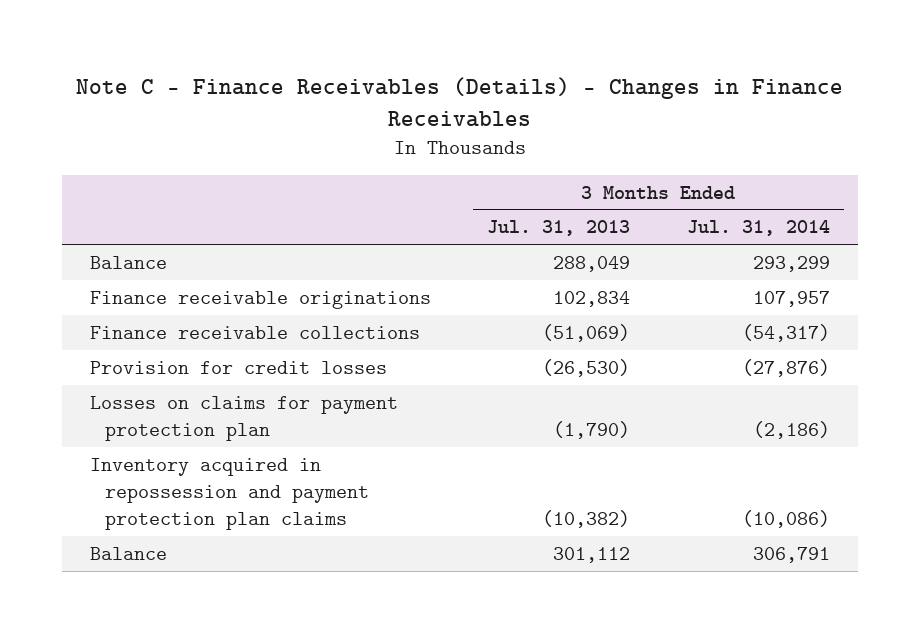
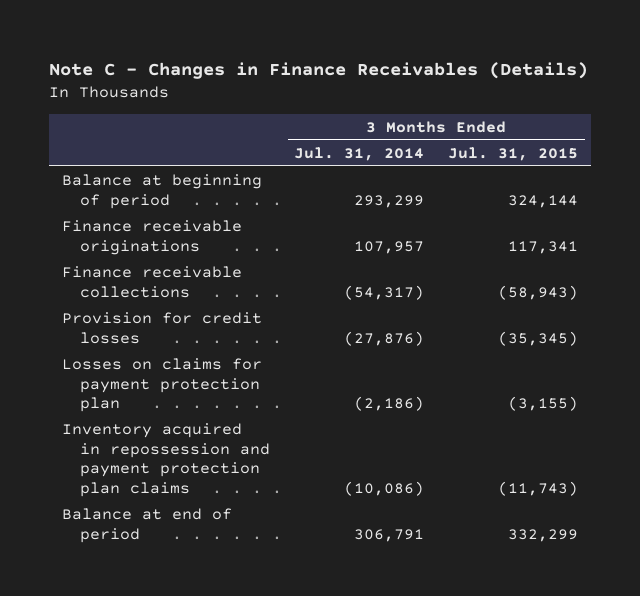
[75,77,843,128] Note C - Finance Receivables (Details) - Changes in Finance Receivables -> [49,61,589,79] Note C - Changes in Finance Receivables (Details)
[487,220,631,237] Jul. 31, 2013 -> none
none -> [448,146,579,161] Jul. 31, 2015
[90,255,168,269] Balance -> [61,173,262,209] Balance at beginning of period
[90,546,168,560] Balance -> [61,507,232,543] Balance at end of period

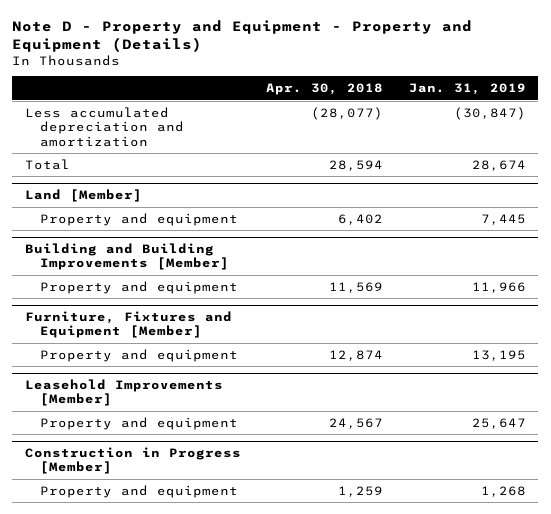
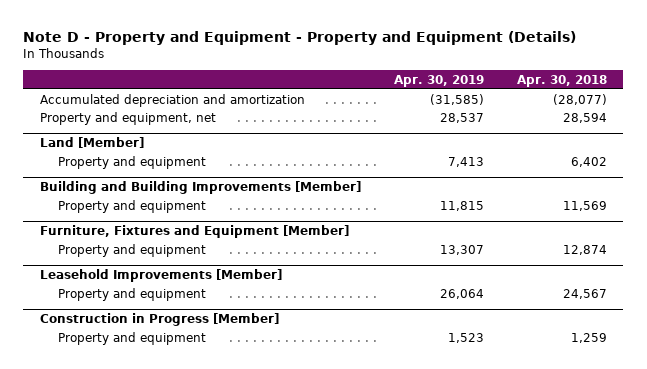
[408,83,526,96] Jan. 31, 2019 -> none
none -> [393,74,484,87] Apr. 30, 2019
[24,106,185,147] Less accumulated depreciation and amortization -> [39,93,305,107] Accumulated depreciation and amortization
[24,158,70,170] Total -> [39,111,216,125] Property and equipment, net

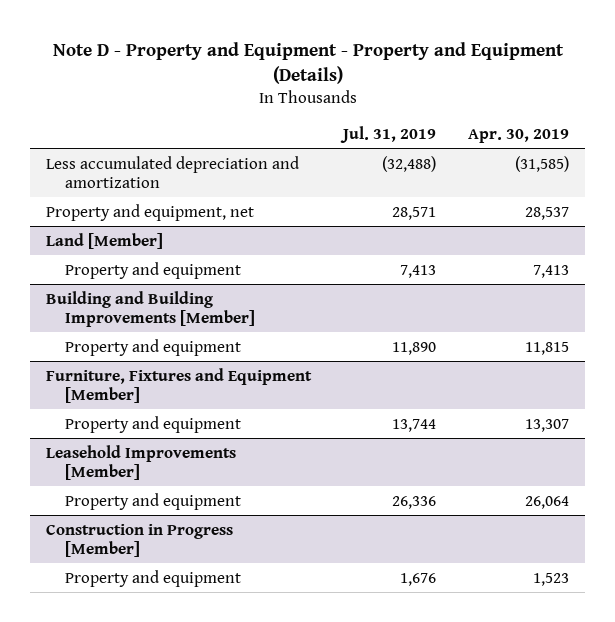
[516,74,607,87] Apr. 30, 2018 -> none
none -> [340,125,437,143] Jul. 31, 2019
[39,93,305,107] Accumulated depreciation and amortization -> [46,155,300,188] Less accumulated depreciation and amortization

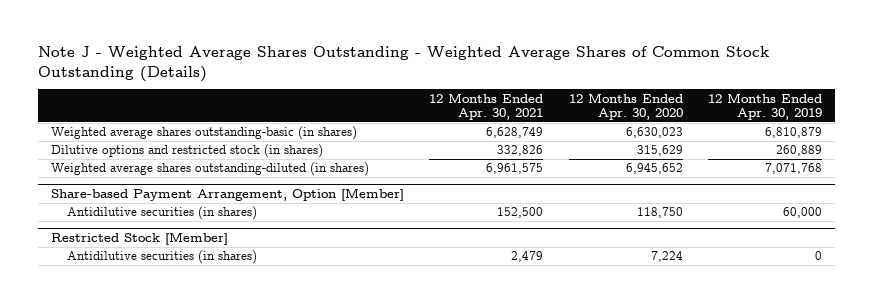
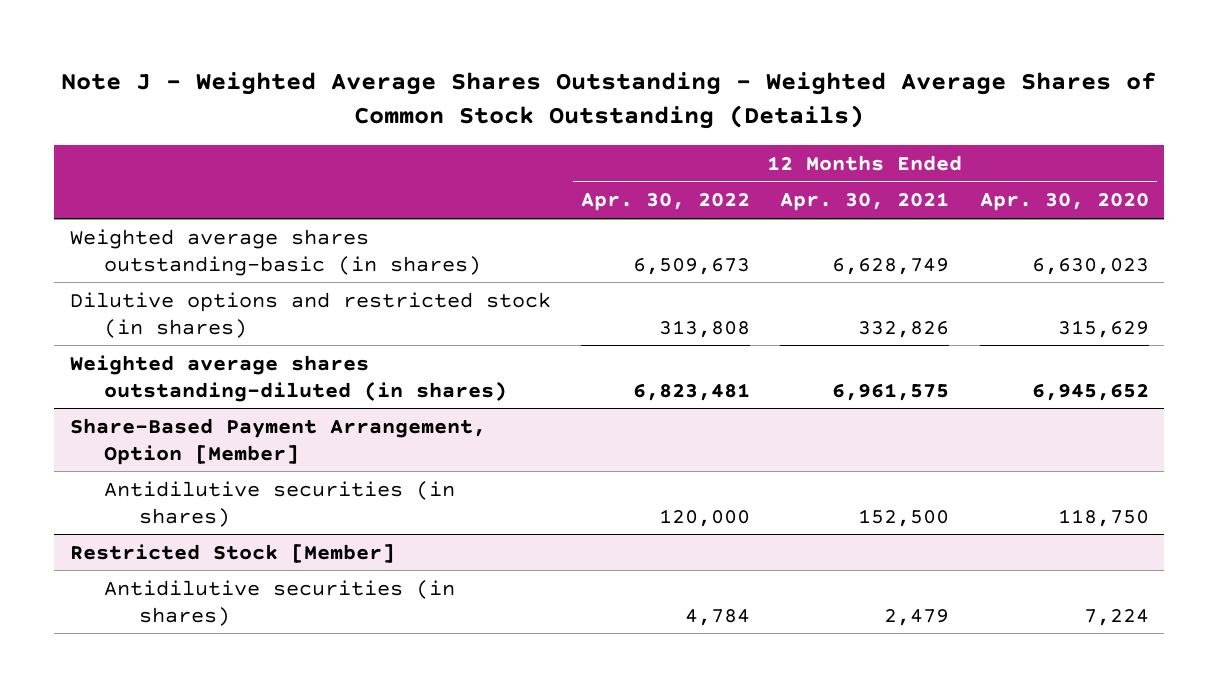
[708,92,823,120] 12 Months Ended Apr. 30, 2019 -> none
none -> [581,193,751,212] Apr. 30, 2022
[50,187,404,201] Share-based Payment Arrangement, Option [Member] -> [69,417,486,465] Share-Based Payment Arrangement, Option [Member]

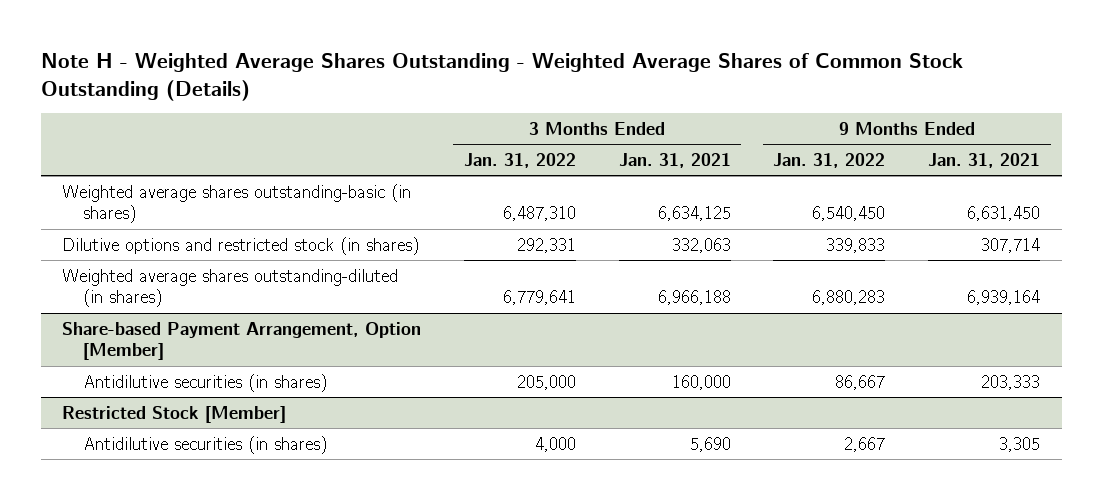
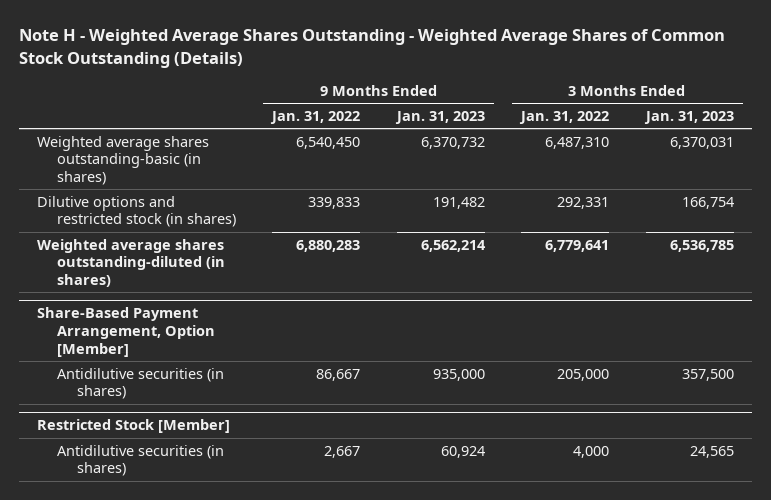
[618,152,731,168] Jan. 31, 2021 -> none
[928,152,1041,168] Jan. 31, 2021 -> none
none -> [394,110,485,124] Jan. 31, 2023
none -> [643,110,734,124] Jan. 31, 2023
[62,321,422,361] Share-based Payment Arrangement, Option [Member] -> [37,307,215,357] Share-Based Payment Arrangement, Option [Member]

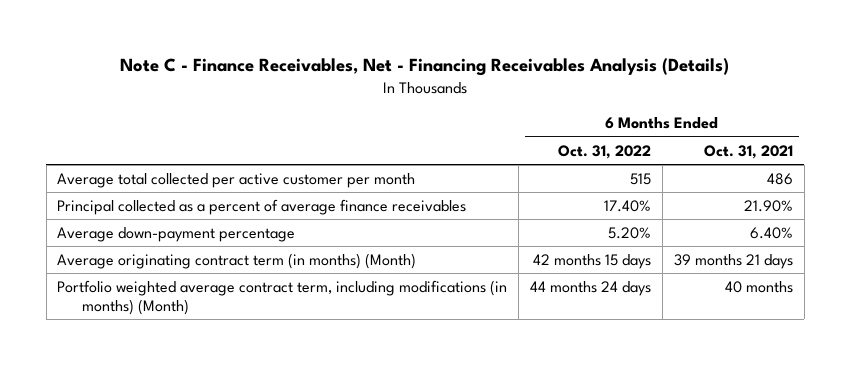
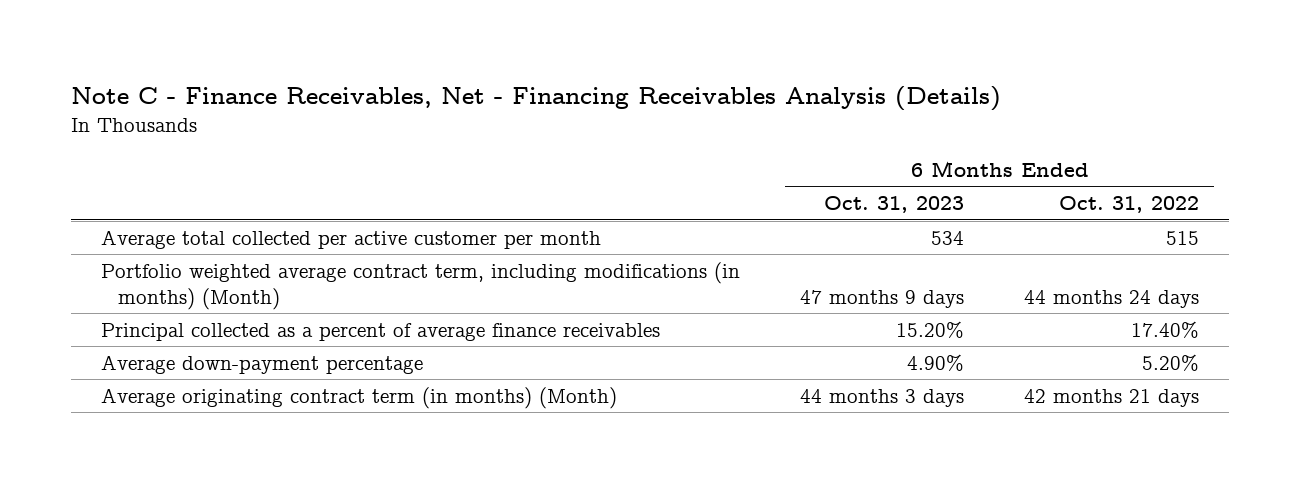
[703,144,793,159] Oct. 31, 2021 -> none
none -> [824,196,965,214] Oct. 31, 2023
[57,280,508,315] Portfolio weighted average contract term, including modifications (in months) (Month) -> [101,261,741,311] Portfolio weighted average contract term, including modifications (in months) (Month)
[533,254,652,270] 42 months 15 days -> [1024,388,1200,407] 42 months 21 days

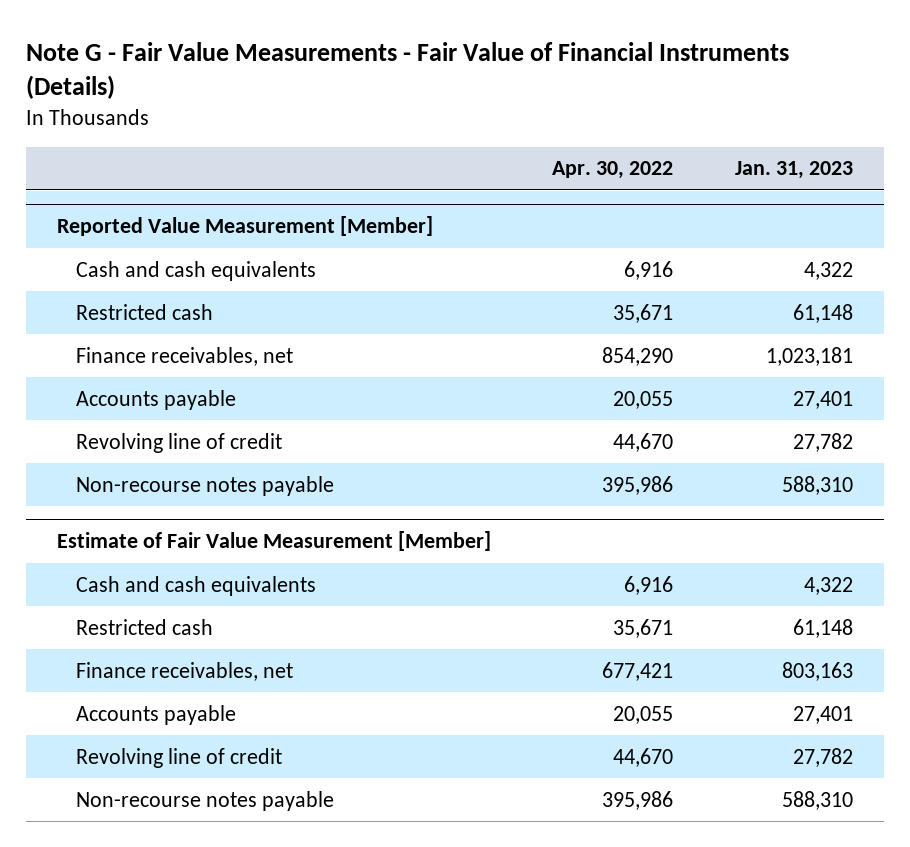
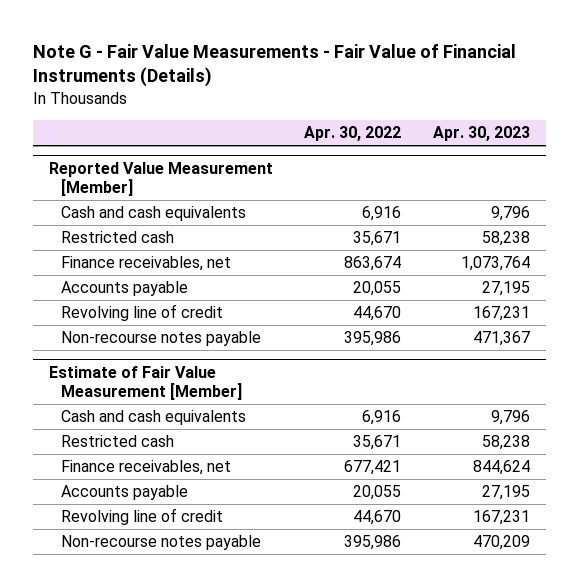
[734,161,853,180] Jan. 31, 2023 -> none
none -> [432,126,530,142] Apr. 30, 2023
[602,346,674,366] 854,290 -> [344,256,402,272] 863,674

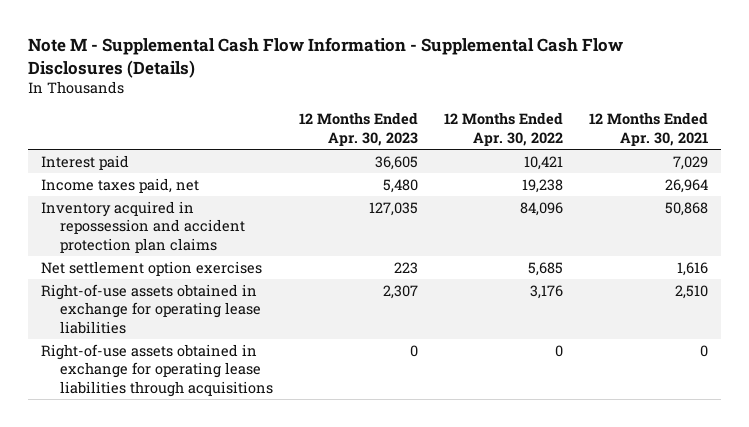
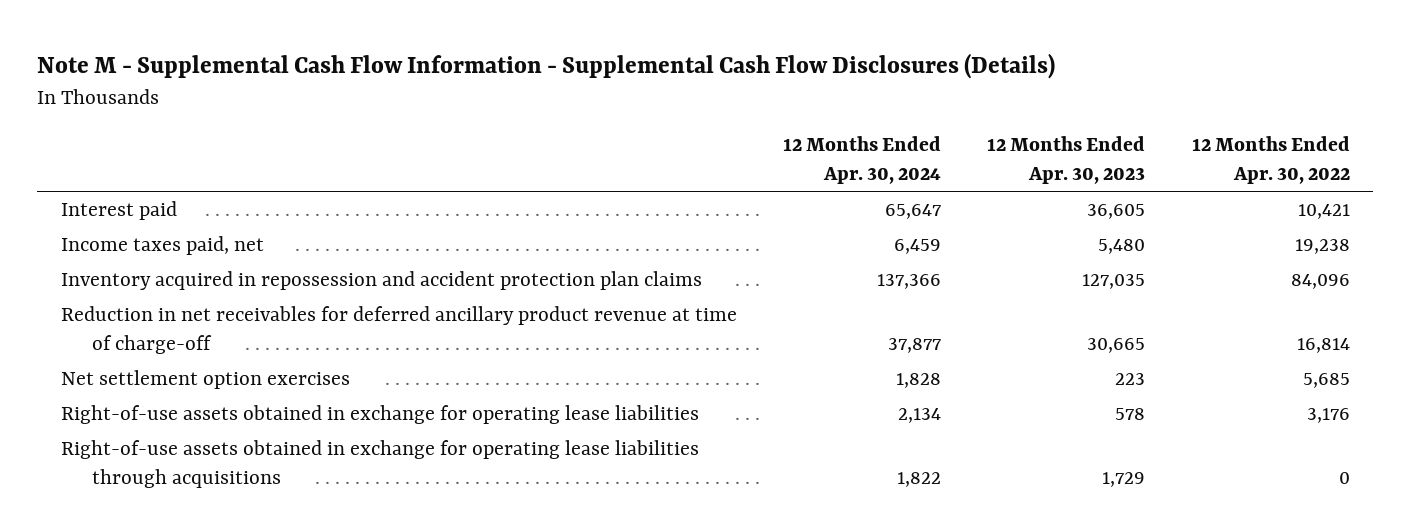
[588,112,708,147] 12 Months Ended Apr. 30, 2021 -> none
none -> [782,135,941,184] 12 Months Ended Apr. 30, 2024
none -> [60,306,737,355] Reduction in net receivables for deferred ancillary product revenue at time of charge-off
[382,284,418,299] 2,307 -> [1115,408,1146,421] 578
[409,344,418,357] 0 -> [1102,472,1146,488] 1,729

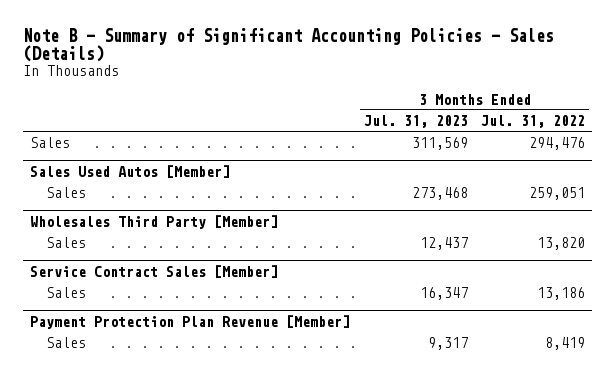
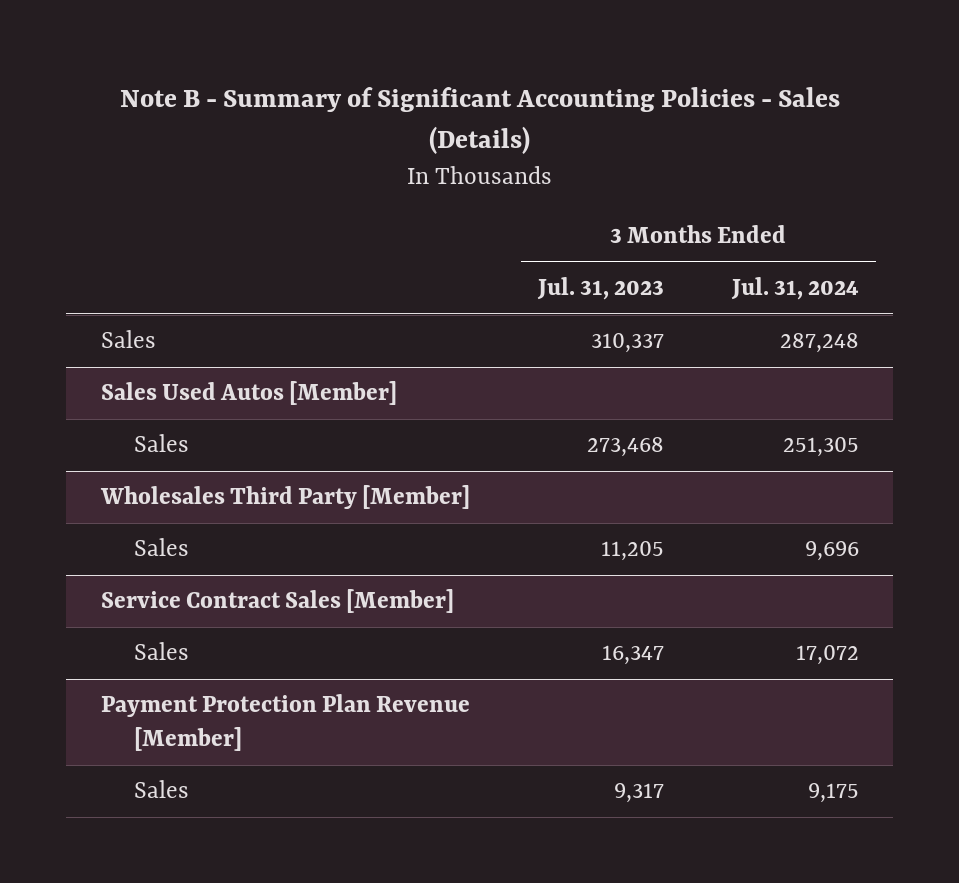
[481,115,586,129] Jul. 31, 2022 -> none
none -> [730,277,859,301] Jul. 31, 2024
[411,137,468,151] 311,569 -> [590,333,664,354] 310,337
[419,237,468,251] 12,437 -> [600,541,664,562] 11,205

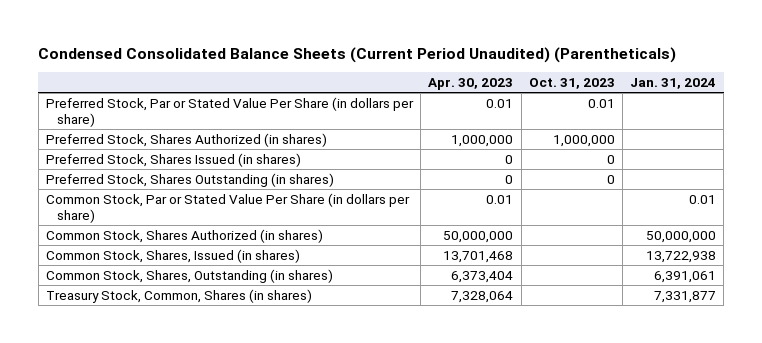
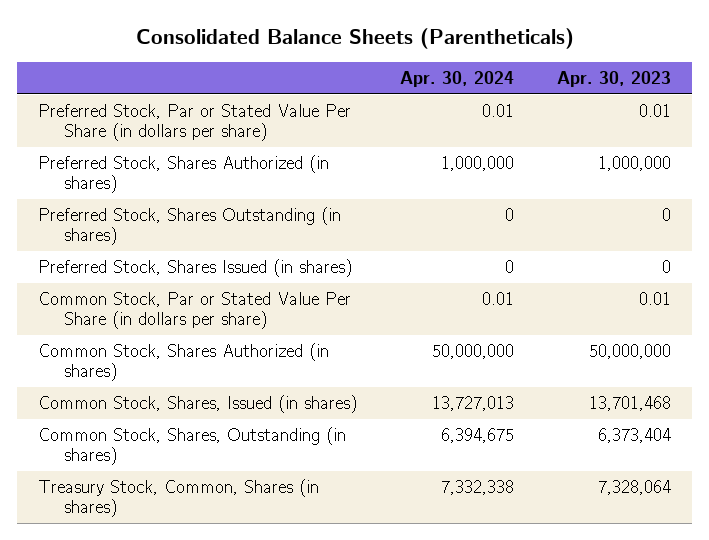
[38,47,677,64] Condensed Consolidated Balance Sheets (Current Period Unaudited) (Parentheticals) -> [135,28,574,50] Consolidated Balance Sheets (Parentheticals)
[528,77,615,89] Oct. 31, 2023 -> none
[630,77,717,89] Jan. 31, 2024 -> none
none -> [400,71,515,88] Apr. 30, 2024
[46,152,302,167] Preferred Stock, Shares Issued (in shares) -> [38,259,353,278] Preferred Stock, Shares Issued (in shares)

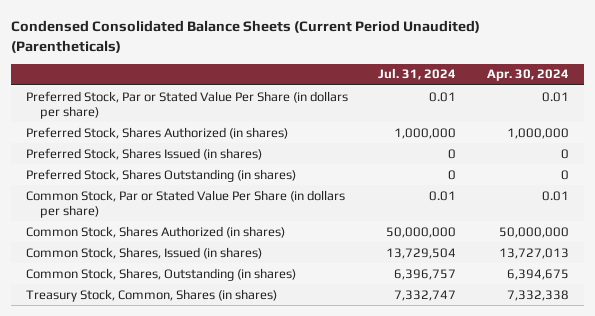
[135,28,574,50] Consolidated Balance Sheets (Parentheticals) -> [11,20,481,54] Condensed Consolidated Balance Sheets (Current Period Unaudited) (Parentheticals)
[556,71,671,88] Apr. 30, 2023 -> none
none -> [378,68,457,81] Jul. 31, 2024
[38,207,342,246] Preferred Stock, Shares Outstanding (in shares) -> [26,168,297,182] Preferred Stock, Shares Outstanding (in shares)

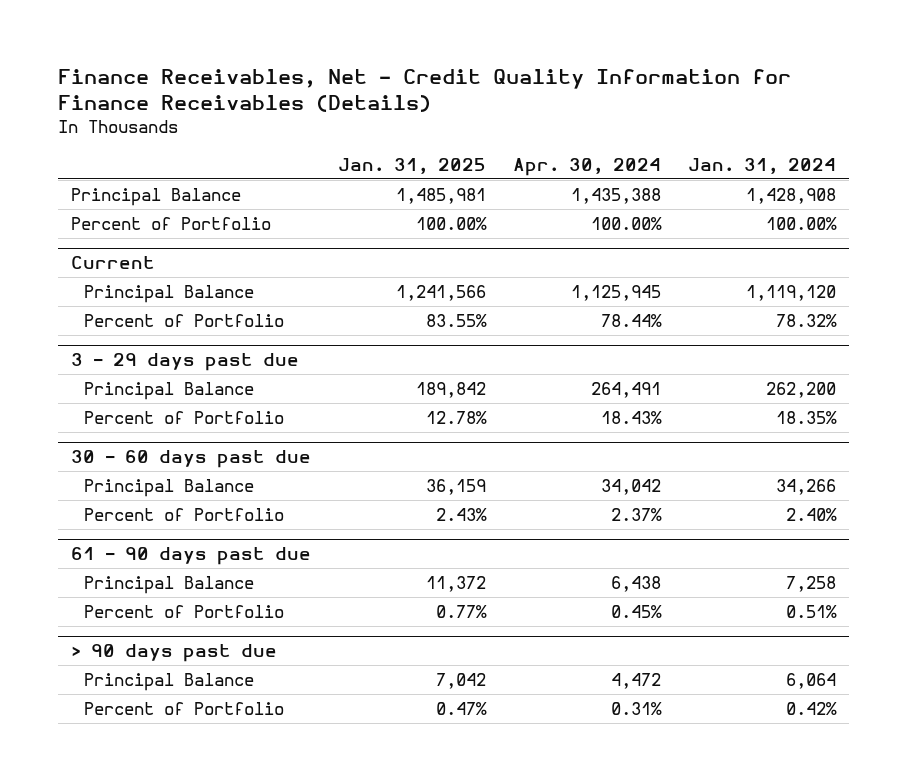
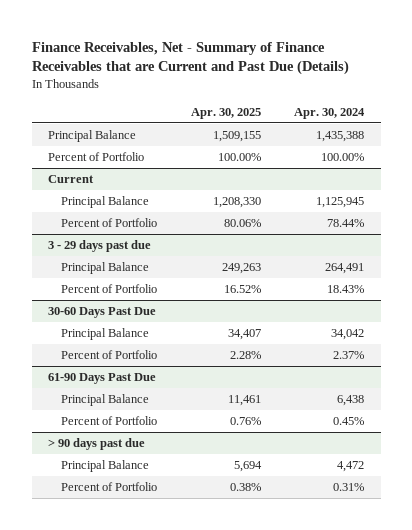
[58,69,792,113] Finance Receivables, Net - Credit Quality Information for Finance Receivables (Details) -> [31,41,349,76] Finance Receivables, Net - Summary of Finance Receivables that are Current and Past Due (Details)
[338,157,487,174] Jan. 31, 2025 -> none
[687,157,836,174] Jan. 31, 2024 -> none
none -> [190,107,261,119] Apr. 30, 2025
[71,450,312,469] 30 - 60 days past due -> [48,306,157,318] 30-60 Days Past Due
[71,547,312,566] 61 - 90 days past due -> [48,372,157,384] 61-90 Days Past Due

